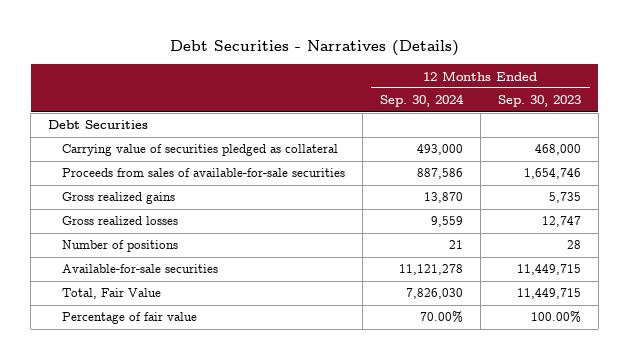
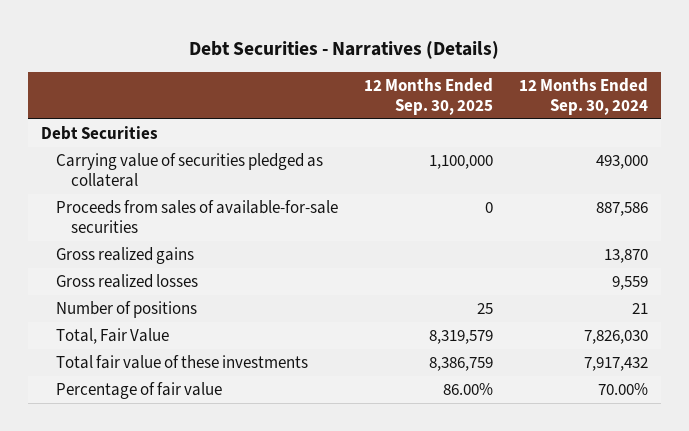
[497,95,581,108] Sep. 30, 2023 -> none
none -> [364,77,494,116] 12 Months Ended Sep. 30, 2025
[61,264,218,274] Available-for-sale securities -> none
none -> [56,355,309,370] Total fair value of these investments

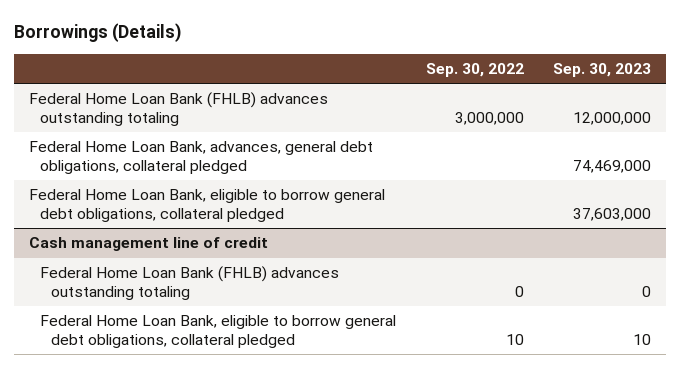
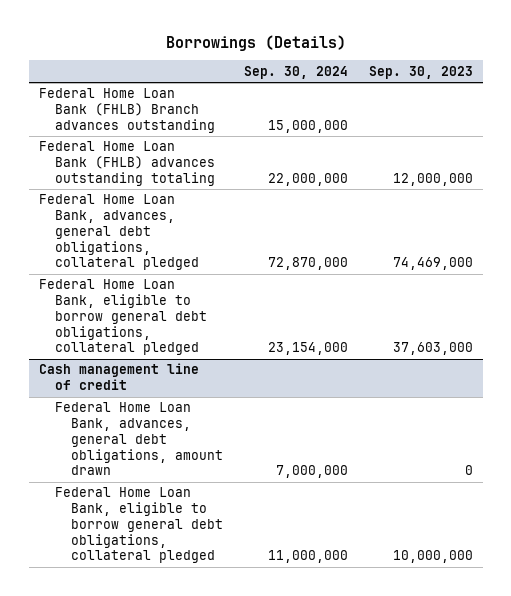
[425,62,524,77] Sep. 30, 2022 -> none
none -> [244,65,349,79] Sep. 30, 2024
none -> [38,88,216,133] Federal Home Loan Bank (FHLB) Branch advances outstanding
[40,266,340,300] Federal Home Loan Bank (FHLB) advances outstanding totaling -> none
none -> [55,402,224,476] Federal Home Loan Bank, advances, general debt obligations, amount drawn
[633,333,652,345] 10 -> [392,550,473,564] 10,000,000

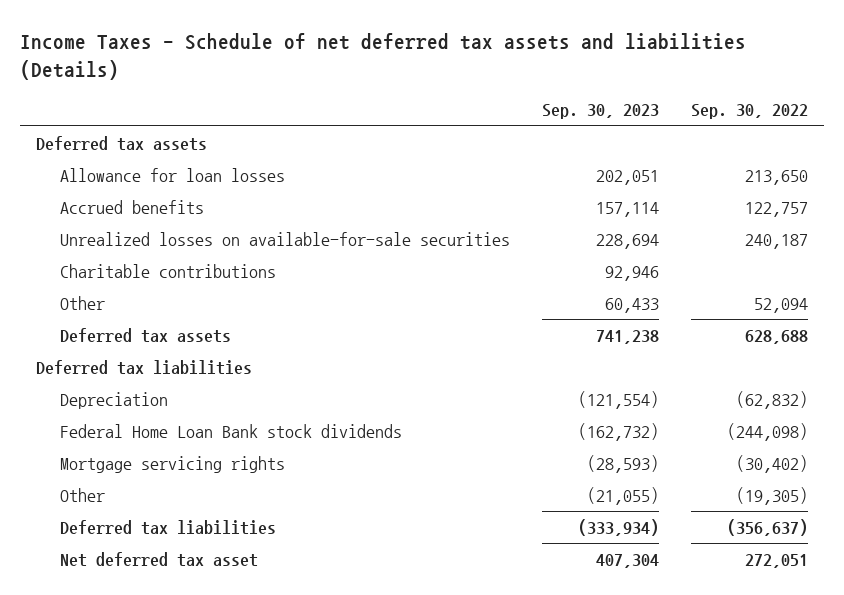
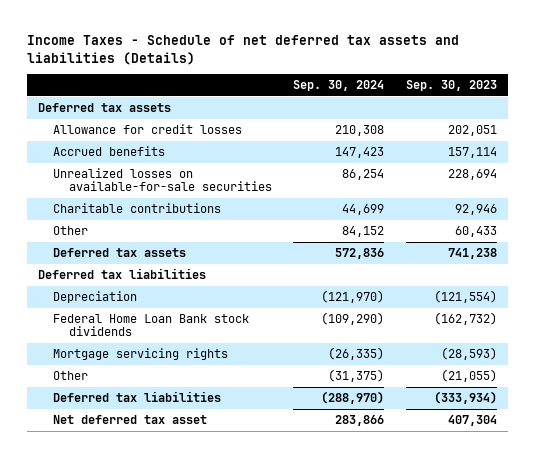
[691,104,809,120] Sep. 30, 2022 -> none
none -> [293,80,385,92] Sep. 30, 2024
[60,167,286,182] Allowance for loan losses -> [53,124,243,135] Allowance for credit losses

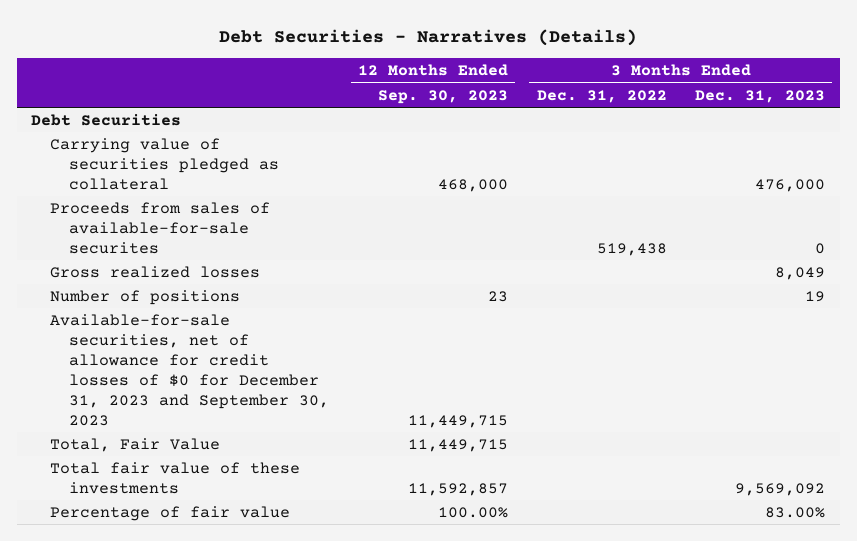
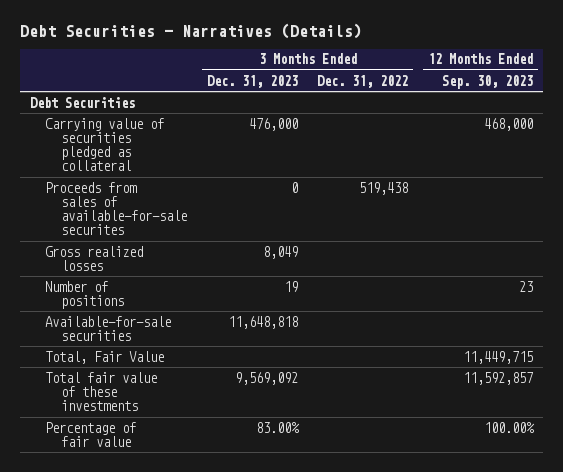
[50,313,330,426] Available-for-sale securities, net of allowance for credit losses of $0 for December 31, 2023 and September 30, 2023 -> none
none -> [45,315,172,341] Available-for-sale securities

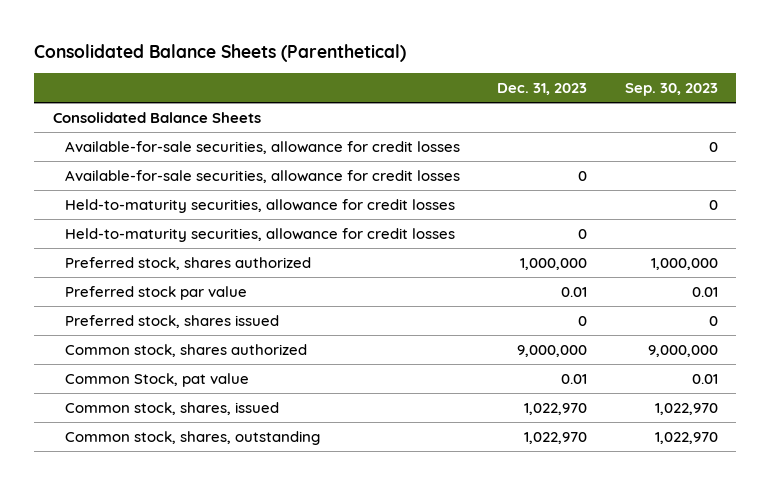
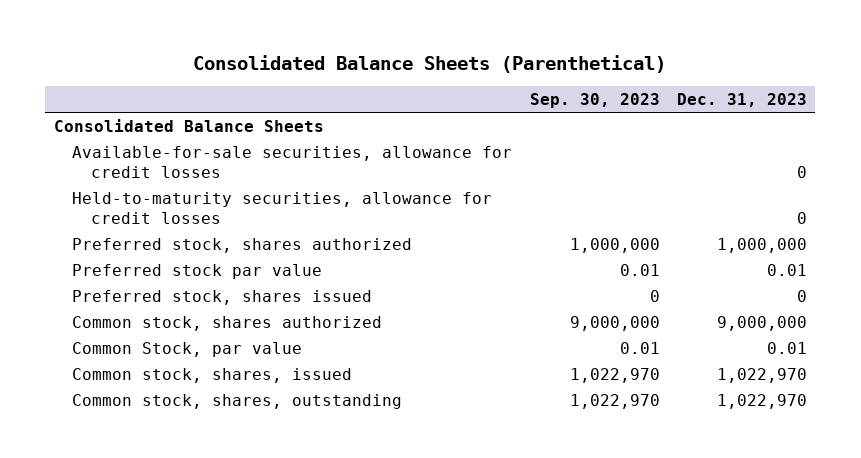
[64,140,460,154] Available-for-sale securities, allowance for credit losses -> none
[64,198,455,213] Held-to-maturity securities, allowance for credit losses -> none
[64,372,249,387] Common Stock, pat value -> [72,341,303,357] Common Stock, par value

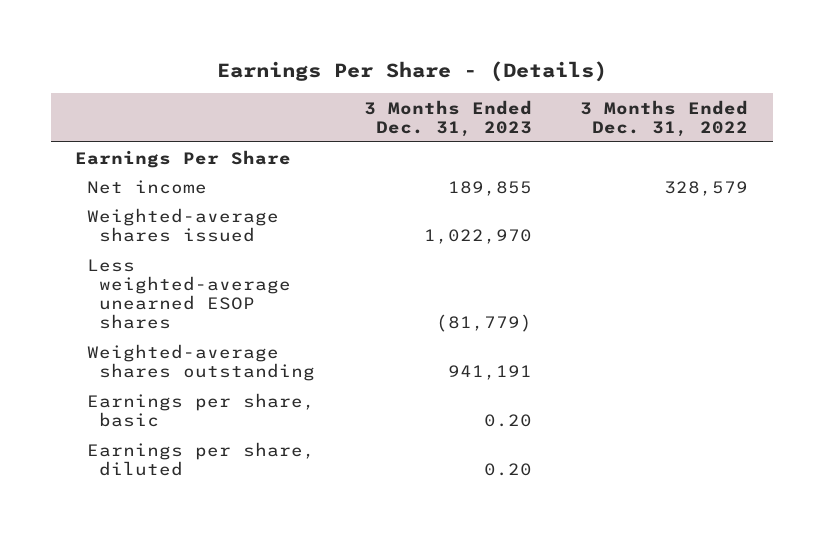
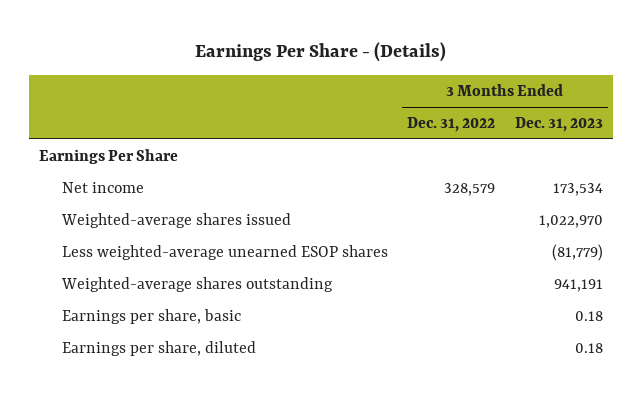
[447,180,532,196] 189,855 -> [552,183,603,197] 173,534
[483,413,532,427] 0.20 -> [574,311,603,322] 0.18
[483,462,532,476] 0.20 -> [574,343,603,354] 0.18

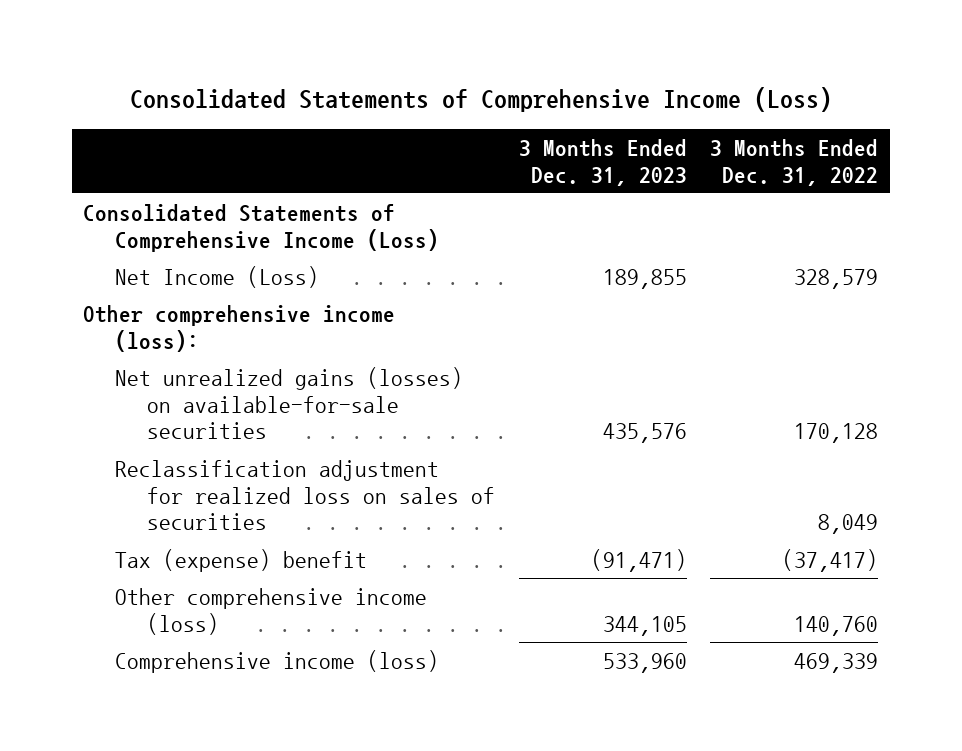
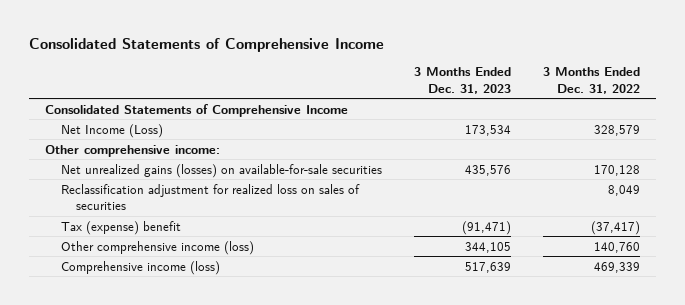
[129,86,832,112] Consolidated Statements of Comprehensive Income (Loss) -> [28,37,384,52] Consolidated Statements of Comprehensive Income
[83,203,440,252] Consolidated Statements of Comprehensive Income (Loss) -> [44,103,348,117] Consolidated Statements of Comprehensive Income
[602,268,687,289] 189,855 -> [464,124,511,136] 173,534
[83,304,396,352] Other comprehensive income (loss): -> [44,144,220,157] Other comprehensive income:
[602,652,687,673] 533,960 -> [464,261,511,273] 517,639

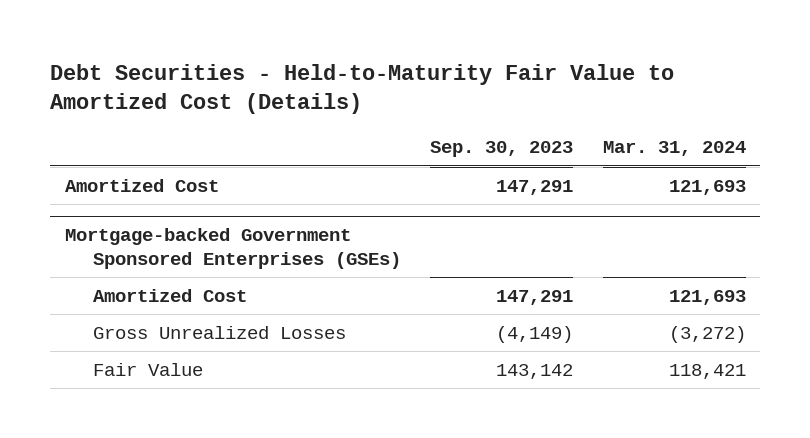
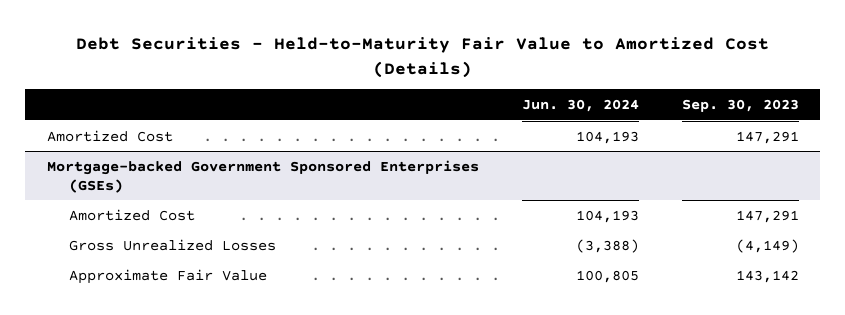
[602,141,746,157] Mar. 31, 2024 -> none
none -> [521,99,639,113] Jun. 30, 2024
[92,362,203,376] Fair Value -> [69,268,268,284] Approximate Fair Value

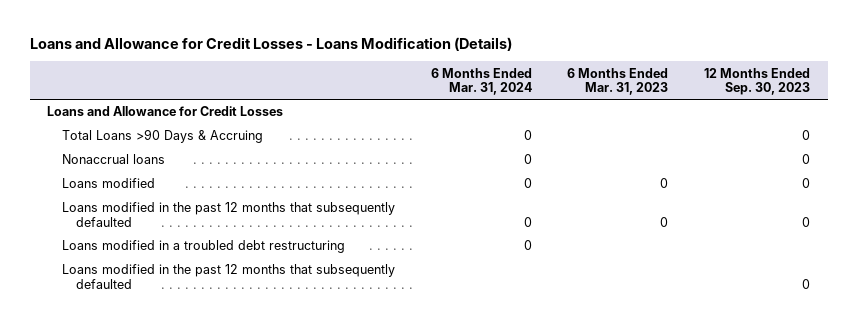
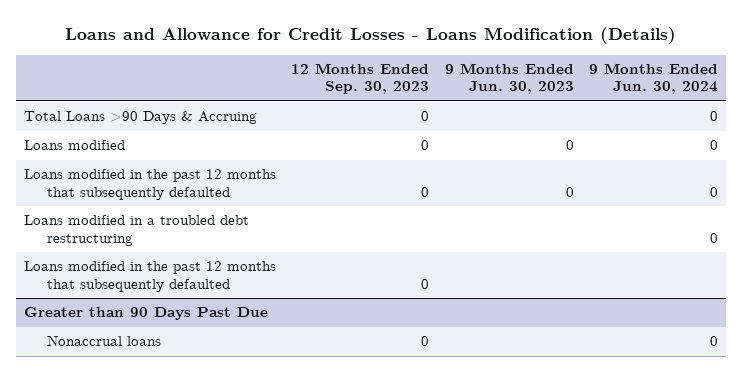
[430,67,532,96] 6 Months Ended Mar. 31, 2024 -> none
[567,67,669,96] 6 Months Ended Mar. 31, 2023 -> none
none -> [444,63,574,95] 9 Months Ended Jun. 30, 2023
none -> [589,63,719,95] 9 Months Ended Jun. 30, 2024
[47,106,284,117] Loans and Allowance for Credit Losses -> none
[61,154,165,165] Nonaccrual loans -> none
none -> [24,307,269,321] Greater than 90 Days Past Due
none -> [47,335,162,347] Nonaccrual loans

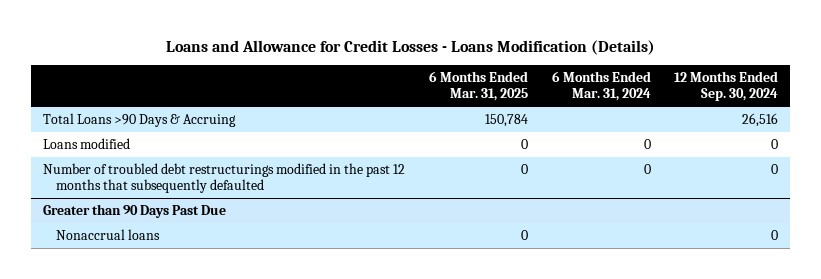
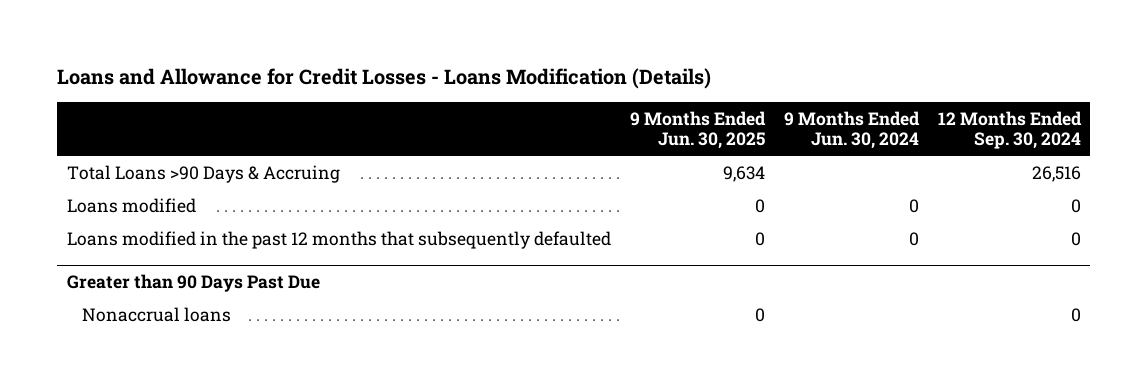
[428,70,528,101] 6 Months Ended Mar. 31, 2025 -> none
[551,70,651,101] 6 Months Ended Mar. 31, 2024 -> none
none -> [629,110,766,150] 9 Months Ended Jun. 30, 2025
none -> [783,110,920,150] 9 Months Ended Jun. 30, 2024
[42,163,405,194] Number of troubled debt restructurings modified in the past 12 months that subsequently defaulted -> [66,230,611,249] Loans modified in the past 12 months that subsequently defaulted

